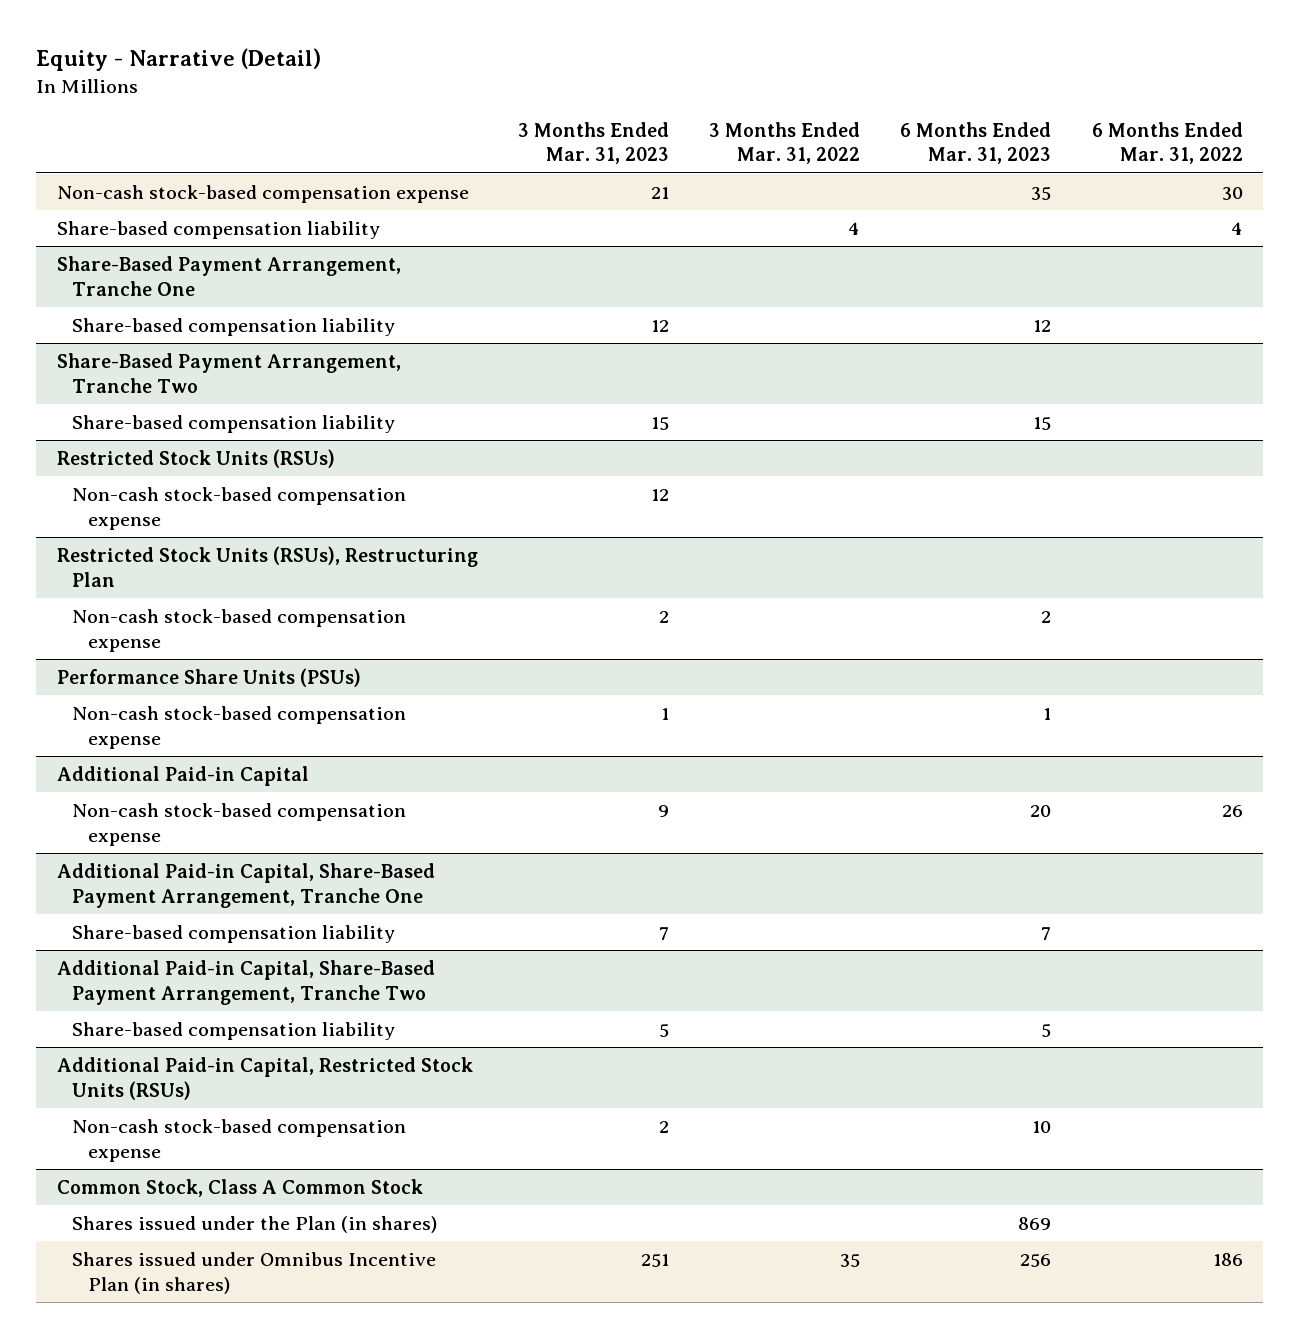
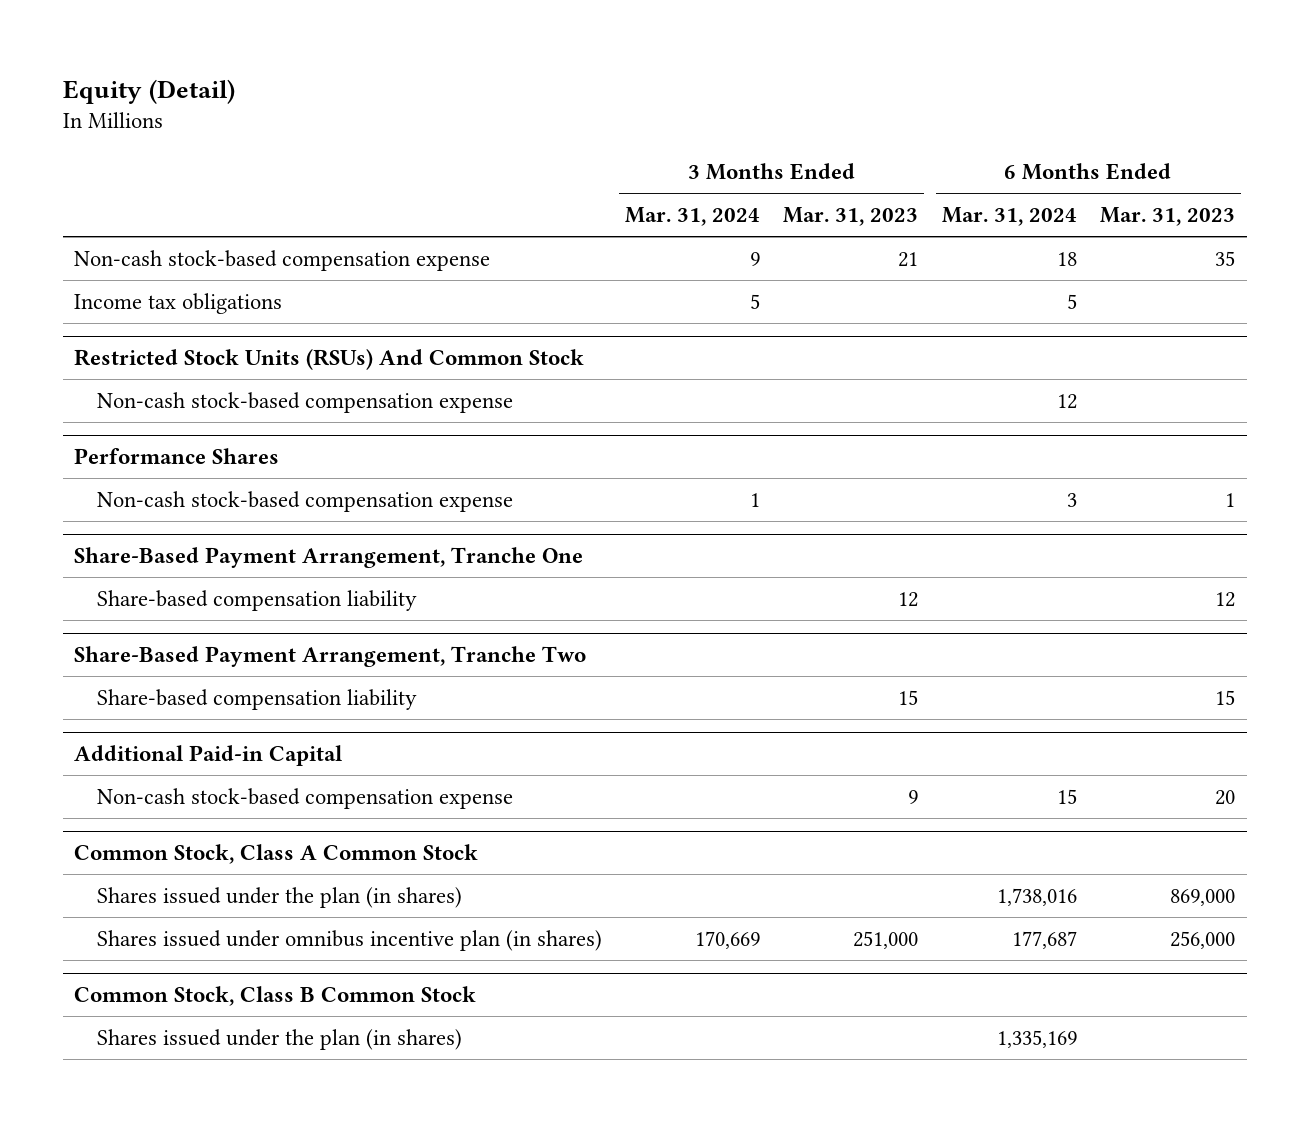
[36,48,322,72] Equity - Narrative (Detail) -> [62,78,235,104] Equity (Detail)
[709,121,861,165] 3 Months Ended Mar. 31, 2022 -> none
[1091,121,1243,165] 6 Months Ended Mar. 31, 2022 -> none
none -> [625,206,761,226] Mar. 31, 2024
none -> [941,206,1077,226] Mar. 31, 2024
[56,220,380,239] Share-based compensation liability -> none
none -> [74,292,283,314] Income tax obligations
none -> [74,349,585,371] Restricted Stock Units (RSUs) And Common Stock
none -> [96,391,513,413] Non-cash stock-based compensation expense
none -> [74,448,280,465] Performance Shares
none -> [96,490,513,512] Non-cash stock-based compensation expense
[56,448,335,468] Restricted Stock Units (RSUs) -> none
[72,486,407,530] Non-cash stock-based compensation expense -> none
[56,545,478,587] Restricted Stock Units (RSUs), Restructuring Plan -> none
[72,608,407,652] Non-cash stock-based compensation expense -> none
[56,667,361,687] Performance Share Units (PSUs) -> none
[72,705,407,749] Non-cash stock-based compensation expense -> none
[56,862,435,908] Additional Paid-in Capital, Share-Based Payment Arrangement, Tranche One -> none
[72,924,396,943] Share-based compensation liability -> none
[56,959,435,1005] Additional Paid-in Capital, Share-Based Payment Arrangement, Tranche Two -> none
[72,1021,396,1040] Share-based compensation liability -> none
[56,1056,473,1100] Additional Paid-in Capital, Restricted Stock Units (RSUs) -> none
[72,1118,407,1162] Non-cash stock-based compensation expense -> none
[72,1215,438,1233] Shares issued under the Plan (in shares) -> [96,886,462,908] Shares issued under the plan (in shares)
[1018,1216,1052,1230] 869 -> [1170,888,1236,906] 869,000
[72,1251,437,1294] Shares issued under Omnibus Incentive Plan (in shares) -> [96,929,602,951] Shares issued under omnibus incentive plan (in shares)
[640,1253,669,1267] 251 -> [853,930,919,949] 251,000
[1020,1253,1052,1267] 256 -> [1170,930,1236,949] 256,000
none -> [74,986,477,1007] Common Stock, Class B Common Stock
none -> [96,1028,462,1050] Shares issued under the plan (in shares)

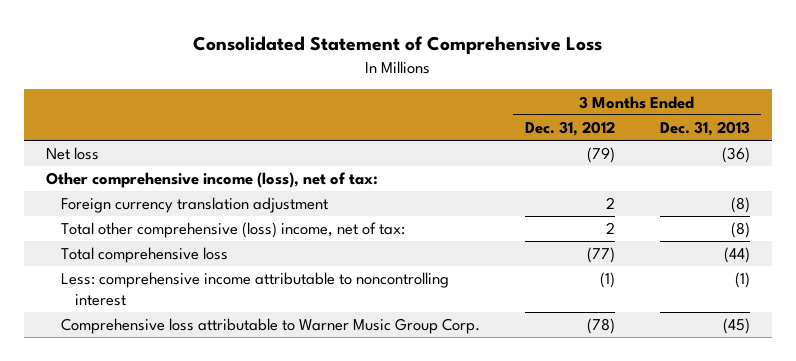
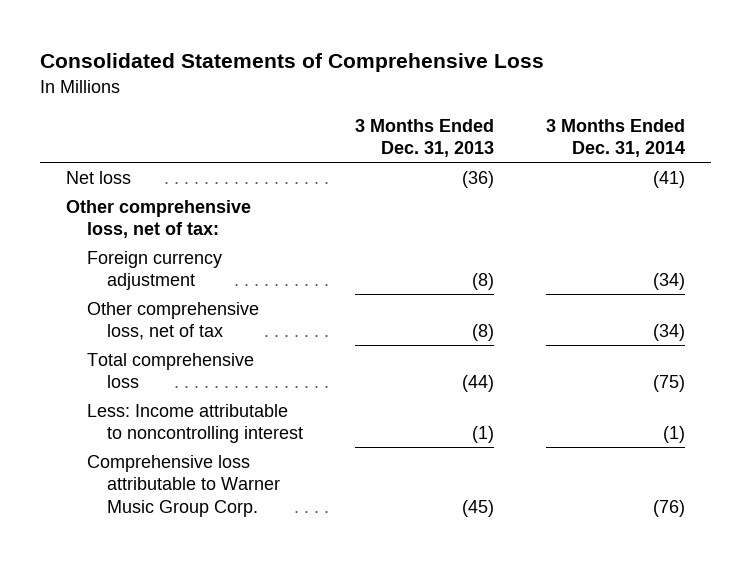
[192,36,602,56] Consolidated Statement of Comprehensive Loss -> [40,53,545,73] Consolidated Statements of Comprehensive Loss
[524,120,615,136] Dec. 31, 2012 -> none
none -> [545,118,685,158] 3 Months Ended Dec. 31, 2014
[46,172,379,189] Other comprehensive income (loss), net of tax: -> [66,199,252,239] Other comprehensive loss, net of tax:
[60,197,328,214] Foreign currency translation adjustment -> [86,250,222,291] Foreign currency adjustment
[60,222,405,239] Total other comprehensive (loss) income, net of tax: -> [86,301,259,341] Other comprehensive loss, net of tax
[60,272,449,307] Less: comprehensive income attributable to noncontrolling interest -> [86,403,304,444] Less: Income attributable to noncontrolling interest

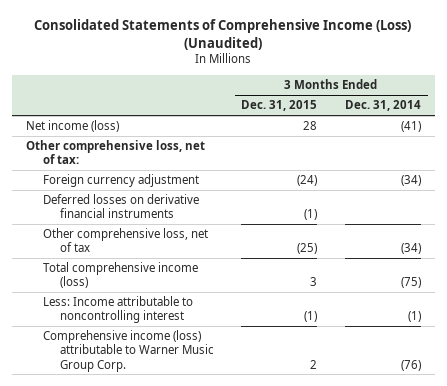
[40,53,545,73] Consolidated Statements of Comprehensive Loss -> [34,19,412,50] Consolidated Statements of Comprehensive Income (Loss) (Unaudited)
[354,118,494,158] 3 Months Ended Dec. 31, 2013 -> none
none -> [241,100,318,112] Dec. 31, 2015
[66,170,132,184] Net loss -> [25,120,119,133] Net income (loss)
none -> [42,194,199,219] Deferred losses on derivative financial instruments
[86,352,254,389] Total comprehensive loss -> [42,262,198,289] Total comprehensive income (loss)
[86,454,281,517] Comprehensive loss attributable to Warner Music Group Corp. -> [42,330,215,372] Comprehensive income (loss) attributable to Warner Music Group Corp.

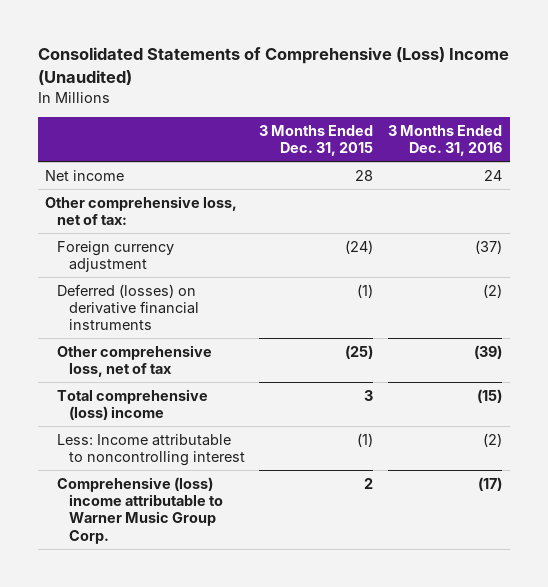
[34,19,412,50] Consolidated Statements of Comprehensive Income (Loss) (Unaudited) -> [37,47,509,85] Consolidated Statements of Comprehensive (Loss) Income (Unaudited)
[344,100,421,112] Dec. 31, 2014 -> none
none -> [388,124,503,157] 3 Months Ended Dec. 31, 2016
[25,120,119,133] Net income (loss) -> [45,169,125,181] Net income
[42,194,199,219] Deferred losses on derivative financial instruments -> [56,283,199,331] Deferred (losses) on derivative financial instruments
[42,262,198,289] Total comprehensive income (loss) -> [56,388,208,421] Total comprehensive (loss) income
[42,330,215,372] Comprehensive income (loss) attributable to Warner Music Group Corp. -> [56,476,223,544] Comprehensive (loss) income attributable to Warner Music Group Corp.

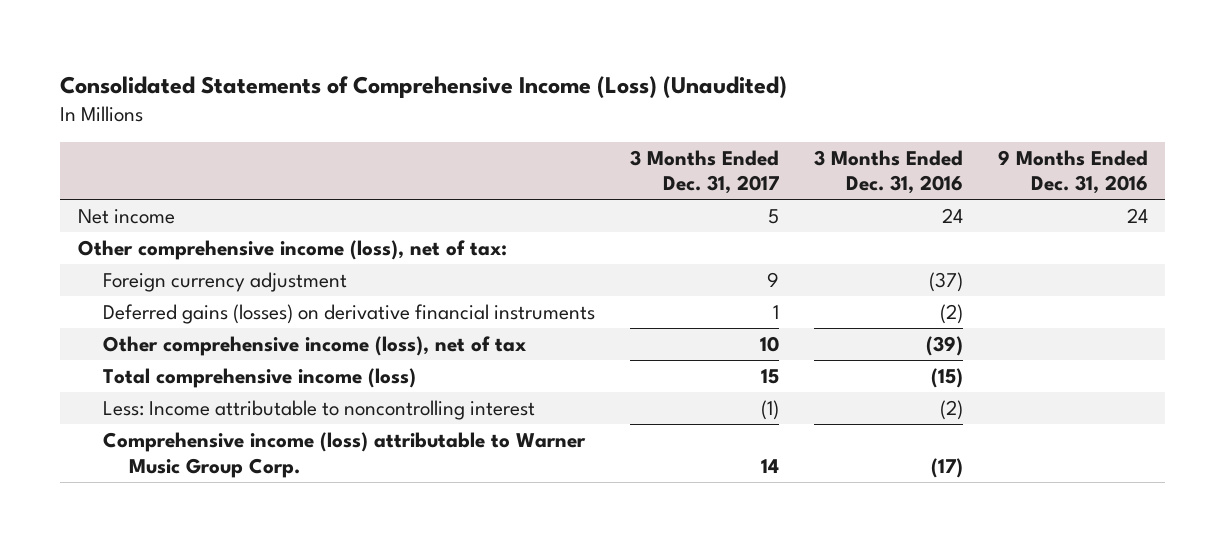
[37,47,509,85] Consolidated Statements of Comprehensive (Loss) Income (Unaudited) -> [60,75,788,98] Consolidated Statements of Comprehensive Income (Loss) (Unaudited)
[259,124,374,157] 3 Months Ended Dec. 31, 2015 -> none
none -> [629,149,779,195] 3 Months Ended Dec. 31, 2017
none -> [997,149,1148,195] 9 Months Ended Dec. 31, 2016
[45,195,238,226] Other comprehensive loss, net of tax: -> [77,239,507,260] Other comprehensive income (loss), net of tax:
[56,283,199,331] Deferred (losses) on derivative financial instruments -> [103,303,596,324] Deferred gains (losses) on derivative financial instruments
[56,344,212,378] Other comprehensive loss, net of tax -> [103,335,527,356] Other comprehensive income (loss), net of tax
[56,388,208,421] Total comprehensive (loss) income -> [103,367,417,388] Total comprehensive income (loss)
[56,476,223,544] Comprehensive (loss) income attributable to Warner Music Group Corp. -> [103,431,587,478] Comprehensive income (loss) attributable to Warner Music Group Corp.

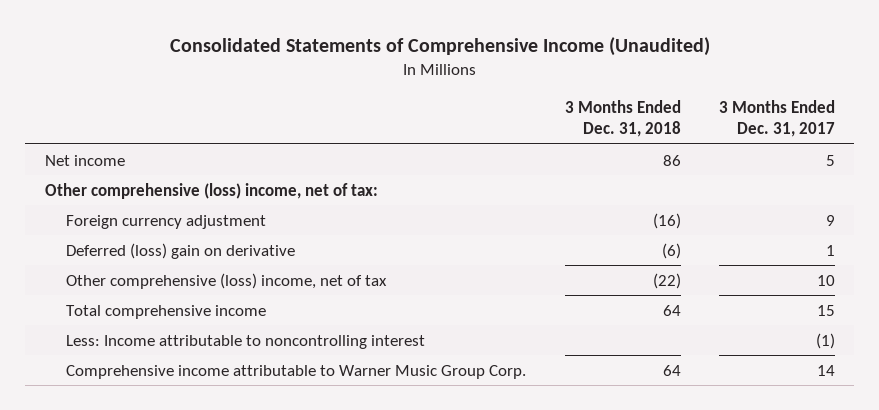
[60,75,788,98] Consolidated Statements of Comprehensive Income (Loss) (Unaudited) -> [169,37,710,57] Consolidated Statements of Comprehensive Income (Unaudited)
[813,149,963,195] 3 Months Ended Dec. 31, 2016 -> none
[997,149,1148,195] 9 Months Ended Dec. 31, 2016 -> none
none -> [564,100,681,138] 3 Months Ended Dec. 31, 2018
[77,239,507,260] Other comprehensive income (loss), net of tax: -> [44,182,378,199] Other comprehensive (loss) income, net of tax:
[103,303,596,324] Deferred gains (losses) on derivative financial instruments -> [66,242,296,259] Deferred (loss) gain on derivative
[103,335,527,356] Other comprehensive income (loss), net of tax -> [66,272,388,289] Other comprehensive (loss) income, net of tax
[103,367,417,388] Total comprehensive income (loss) -> [66,304,267,319] Total comprehensive income
[103,431,587,478] Comprehensive income (loss) attributable to Warner Music Group Corp. -> [66,364,527,379] Comprehensive income attributable to Warner Music Group Corp.

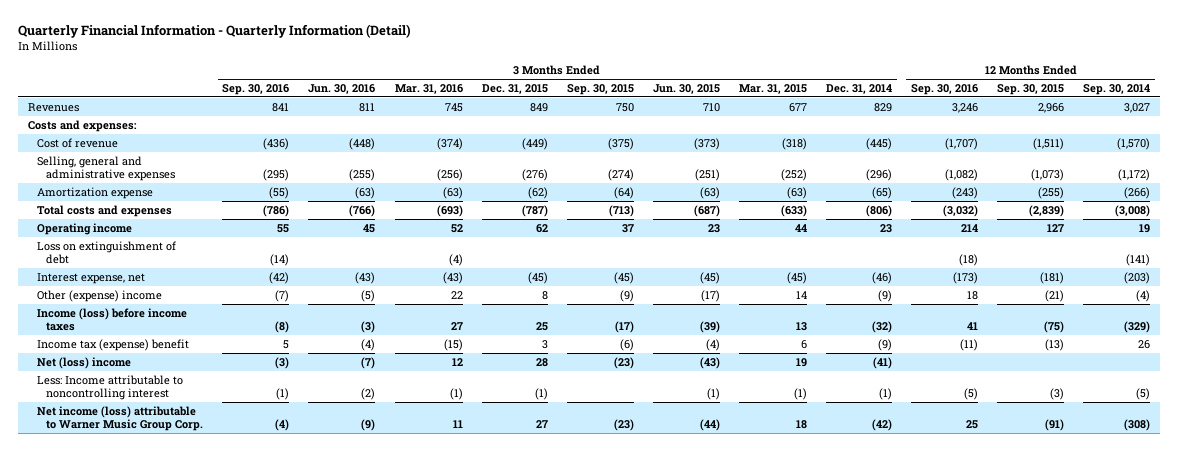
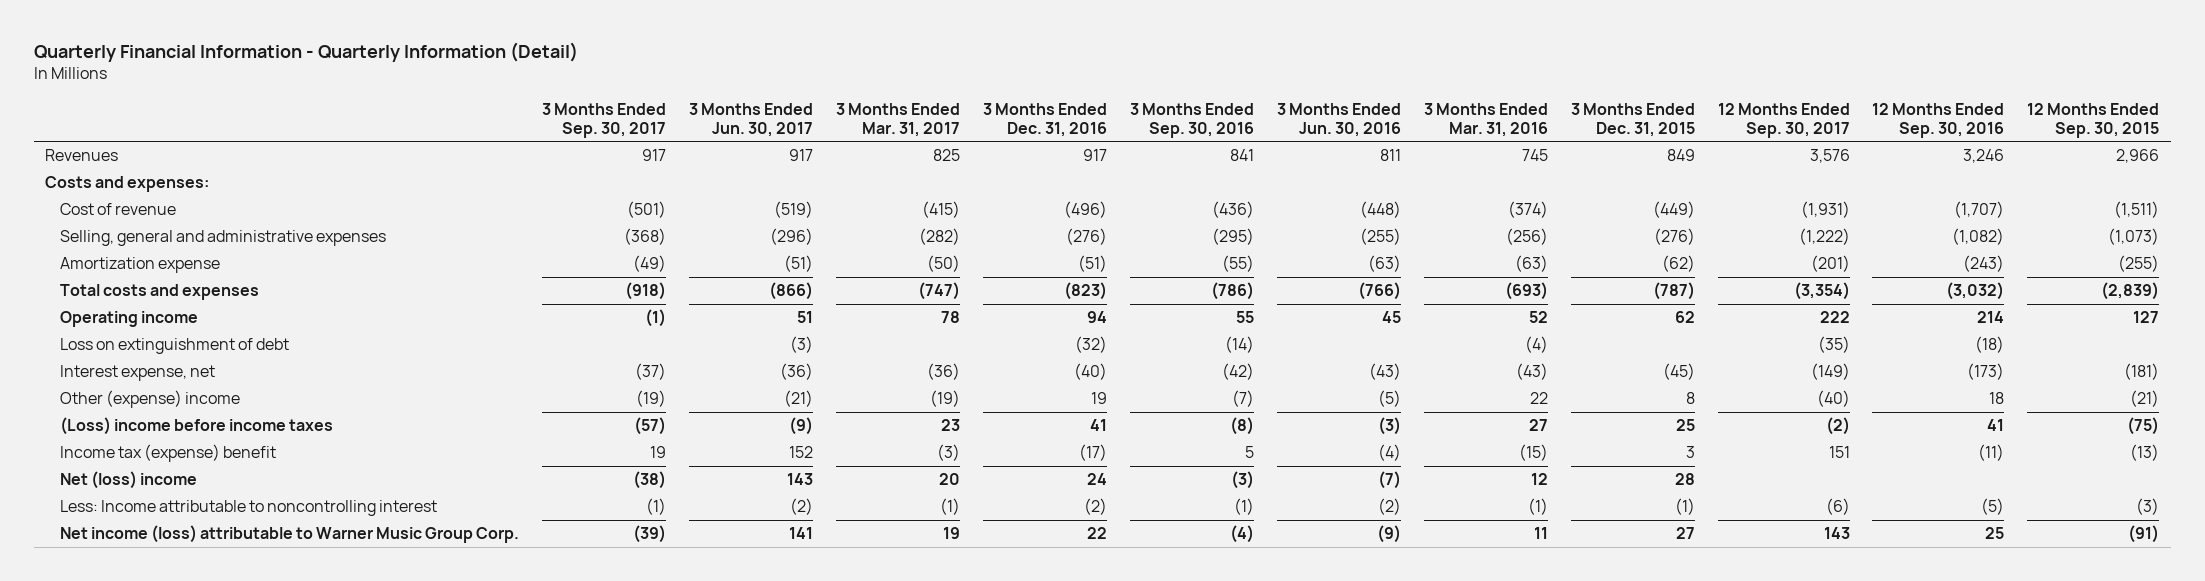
[566,84,634,96] Sep. 30, 2015 -> none
[652,84,720,95] Jun. 30, 2015 -> none
[738,84,807,95] Mar. 31, 2015 -> none
[825,84,892,95] Dec. 31, 2014 -> none
[1083,84,1151,96] Sep. 30, 2014 -> none
none -> [541,102,666,138] 3 Months Ended Sep. 30, 2017
none -> [688,102,813,137] 3 Months Ended Jun. 30, 2017
none -> [835,102,960,137] 3 Months Ended Mar. 31, 2017
none -> [982,102,1107,137] 3 Months Ended Dec. 31, 2016
none -> [1717,102,1850,138] 12 Months Ended Sep. 30, 2017
[36,307,187,331] Income (loss) before income taxes -> [59,417,333,436] (Loss) income before income taxes

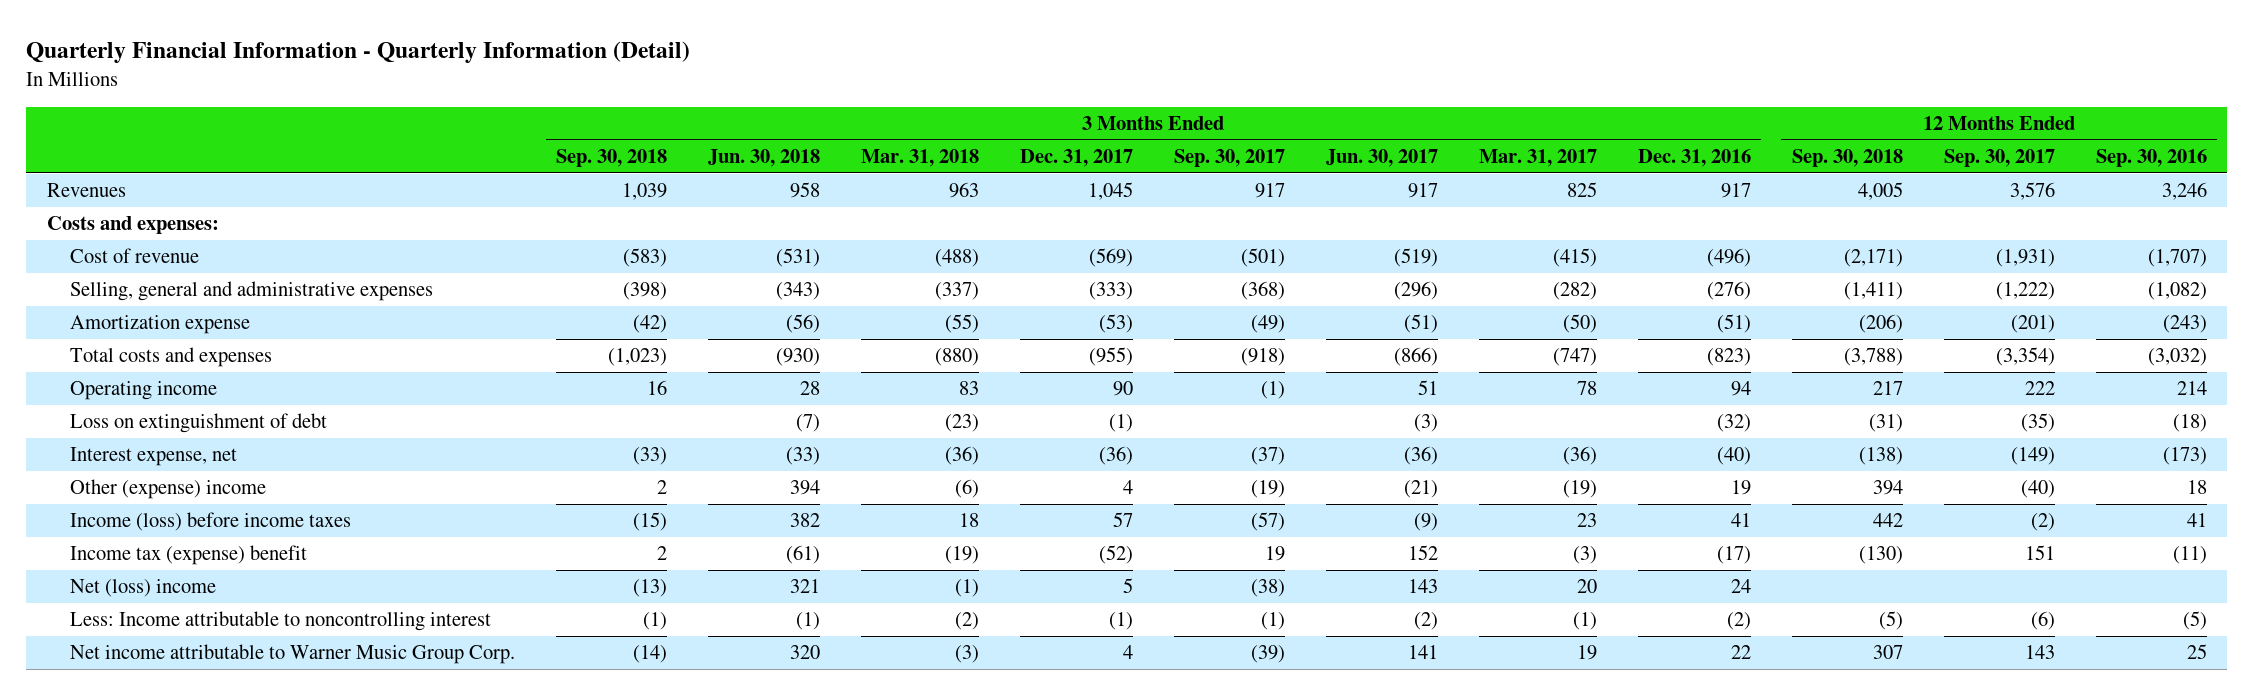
[1129,102,1254,138] 3 Months Ended Sep. 30, 2016 -> none
[1276,102,1401,137] 3 Months Ended Jun. 30, 2016 -> none
[1423,102,1548,137] 3 Months Ended Mar. 31, 2016 -> none
[1570,102,1695,137] 3 Months Ended Dec. 31, 2015 -> none
[2027,102,2160,138] 12 Months Ended Sep. 30, 2015 -> none
none -> [555,149,667,168] Sep. 30, 2018
none -> [707,149,820,168] Jun. 30, 2018
none -> [860,149,979,168] Mar. 31, 2018
none -> [1019,149,1133,168] Dec. 31, 2017
none -> [1791,149,1903,168] Sep. 30, 2018
[59,417,333,436] (Loss) income before income taxes -> [69,512,351,532] Income (loss) before income taxes
[59,525,519,544] Net income (loss) attributable to Warner Music Group Corp. -> [69,644,515,665] Net income attributable to Warner Music Group Corp.

